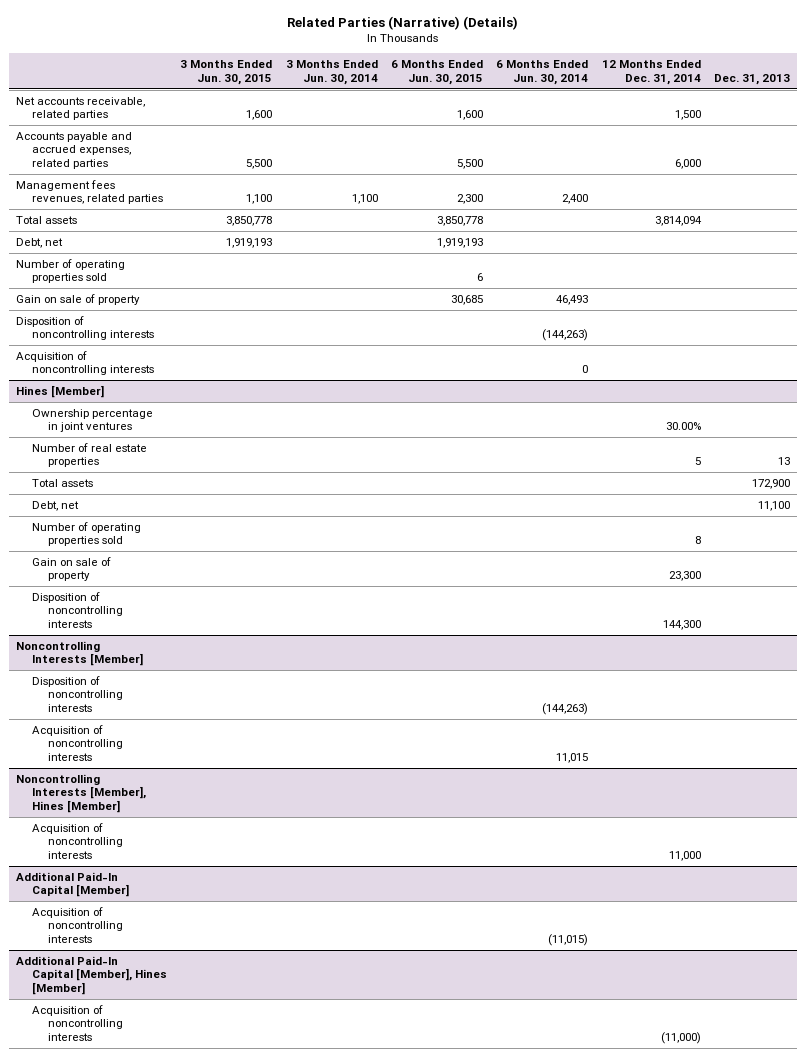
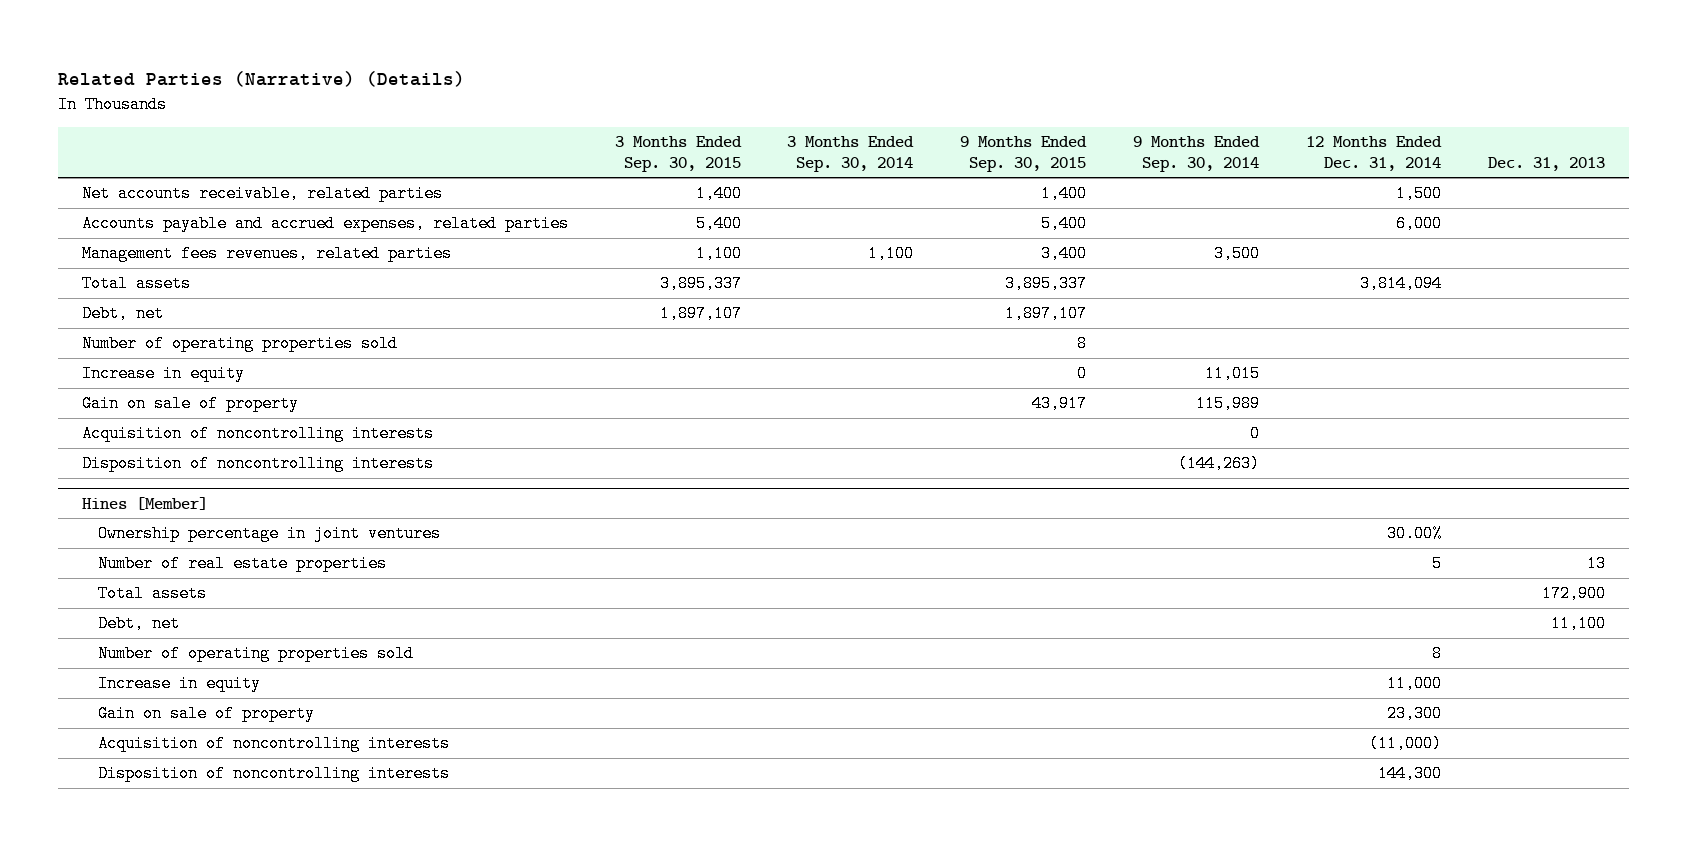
[180,60,273,85] 3 Months Ended Jun. 30, 2015 -> none
[285,60,378,85] 3 Months Ended Jun. 30, 2014 -> none
[390,60,483,85] 6 Months Ended Jun. 30, 2015 -> none
[496,60,589,85] 6 Months Ended Jun. 30, 2014 -> none
none -> [614,135,742,172] 3 Months Ended Sep. 30, 2015
none -> [787,135,915,172] 3 Months Ended Sep. 30, 2014
none -> [960,135,1088,172] 9 Months Ended Sep. 30, 2015
none -> [1133,135,1261,172] 9 Months Ended Sep. 30, 2014
none -> [81,365,245,383] Increase in equity
[15,316,154,341] Disposition of noncontrolling interests -> [81,455,434,473] Disposition of noncontrolling interests
none -> [98,675,262,693] Increase in equity
none -> [98,735,451,753] Acquisition of noncontrolling interests
[15,641,143,667] Noncontrolling Interests [Member] -> none
[31,676,123,712] Disposition of noncontrolling interests -> none
[31,725,123,761] Acquisition of noncontrolling interests -> none
[15,774,146,813] Noncontrolling Interests [Member], Hines [Member] -> none
[31,823,123,859] Acquisition of noncontrolling interests -> none
[15,872,129,898] Additional Paid-In Capital [Member] -> none
[31,907,123,943] Acquisition of noncontrolling interests -> none
[15,956,167,995] Additional Paid-In Capital [Member], Hines [Member] -> none
[31,1005,123,1041] Acquisition of noncontrolling interests -> none

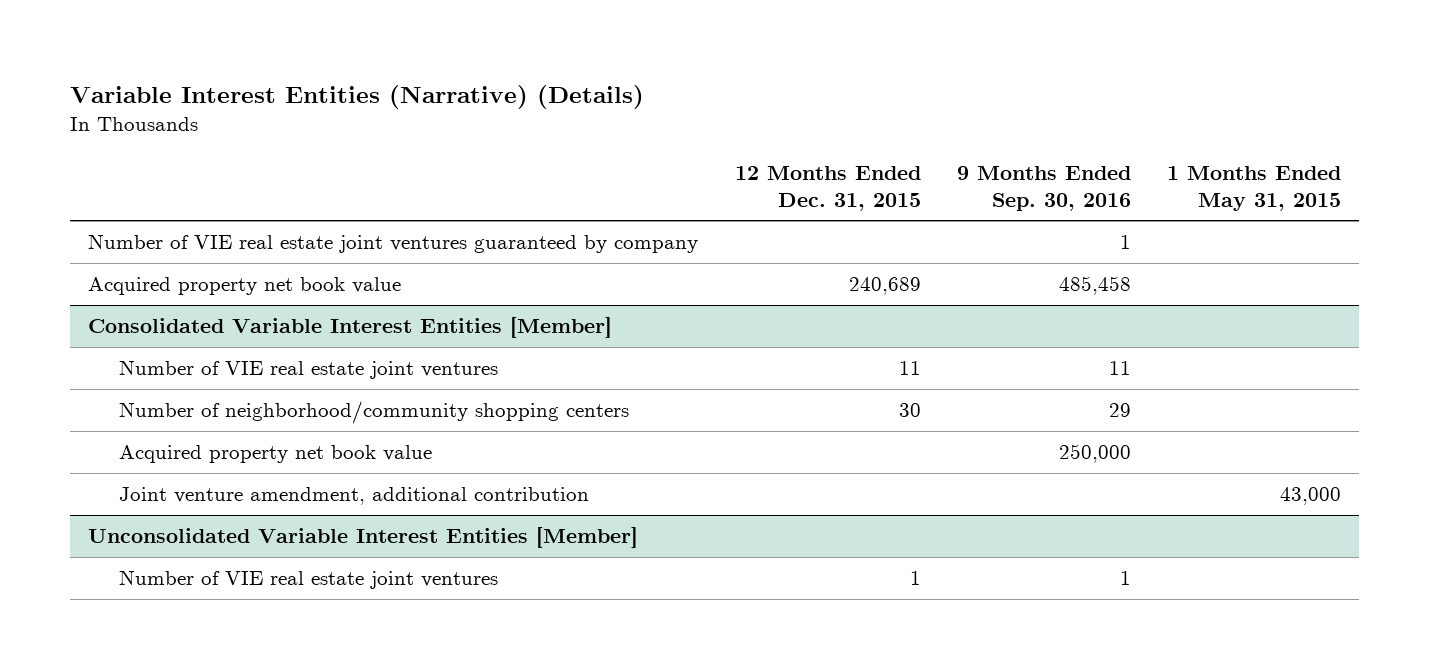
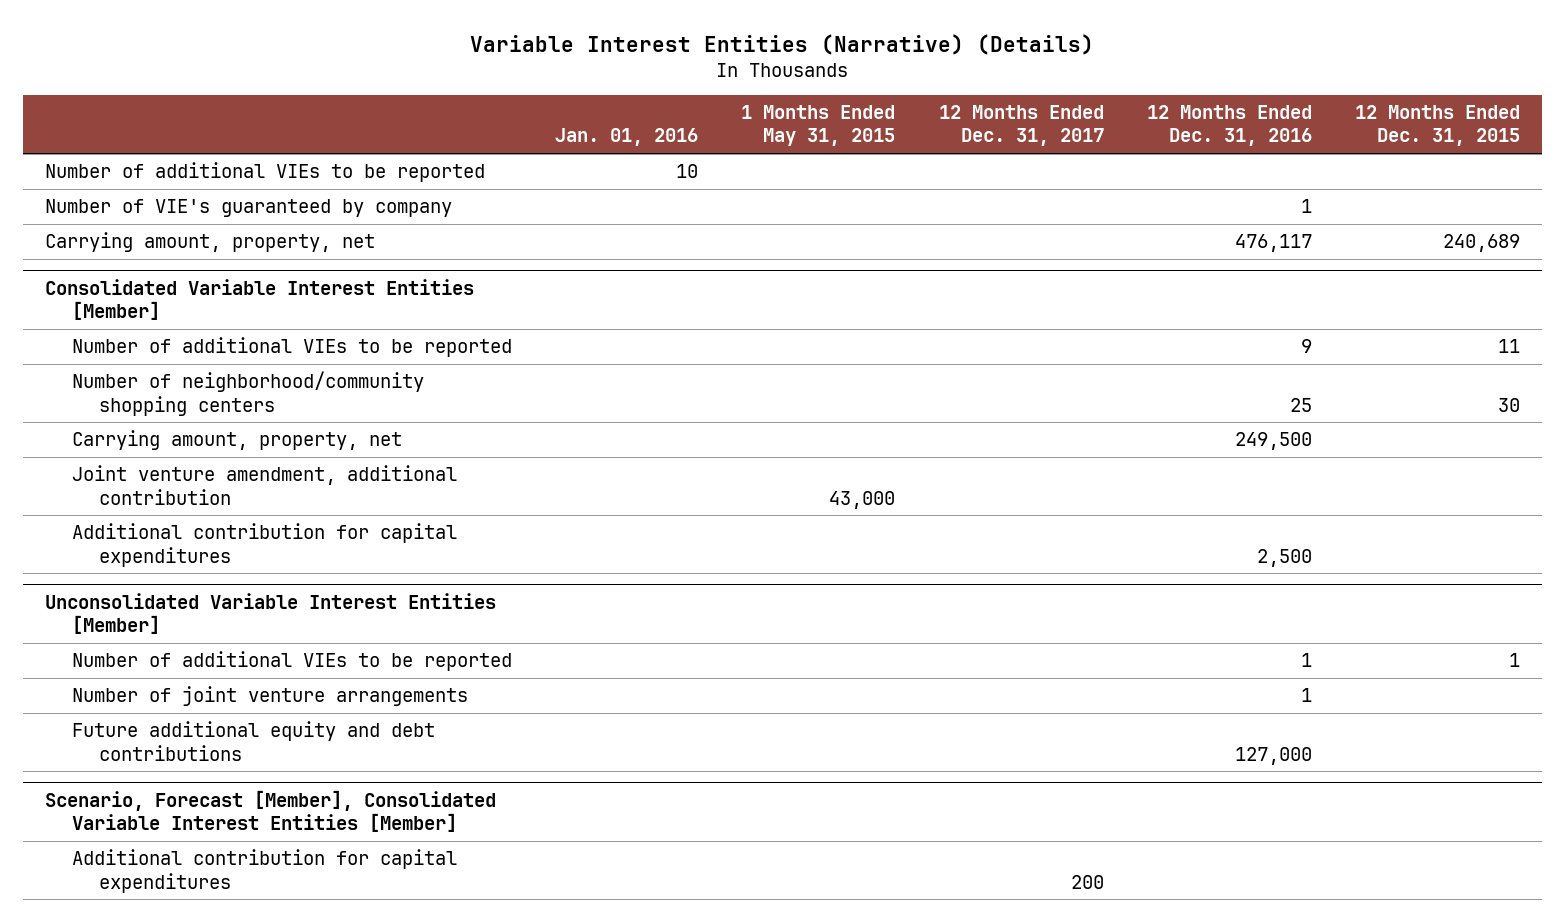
[956,165,1131,211] 9 Months Ended Sep. 30, 2016 -> none
none -> [555,128,699,147] Jan. 01, 2016
none -> [938,104,1104,147] 12 Months Ended Dec. 31, 2017
none -> [1146,104,1312,147] 12 Months Ended Dec. 31, 2016
none -> [44,162,485,183] Number of additional VIEs to be reported
[88,234,699,254] Number of VIE real estate joint ventures guaranteed by company -> [44,199,452,218] Number of VIE's guaranteed by company
[88,277,402,296] Acquired property net book value -> [44,232,375,253] Carrying amount, property, net
[118,360,498,380] Number of VIE real estate joint ventures -> [71,337,512,358] Number of additional VIEs to be reported
[118,445,432,464] Acquired property net book value -> [71,430,402,451] Carrying amount, property, net
none -> [71,523,457,567] Additional contribution for capital expenditures
[118,570,498,590] Number of VIE real estate joint ventures -> [71,651,512,672] Number of additional VIEs to be reported
none -> [71,686,468,707] Number of joint venture arrangements
none -> [71,721,435,761] Future additional equity and debt contributions
none -> [44,789,496,833] Scenario, Forecast [Member], Consolidated Variable Interest Entities [Member]
none -> [71,849,457,893] Additional contribution for capital expenditures

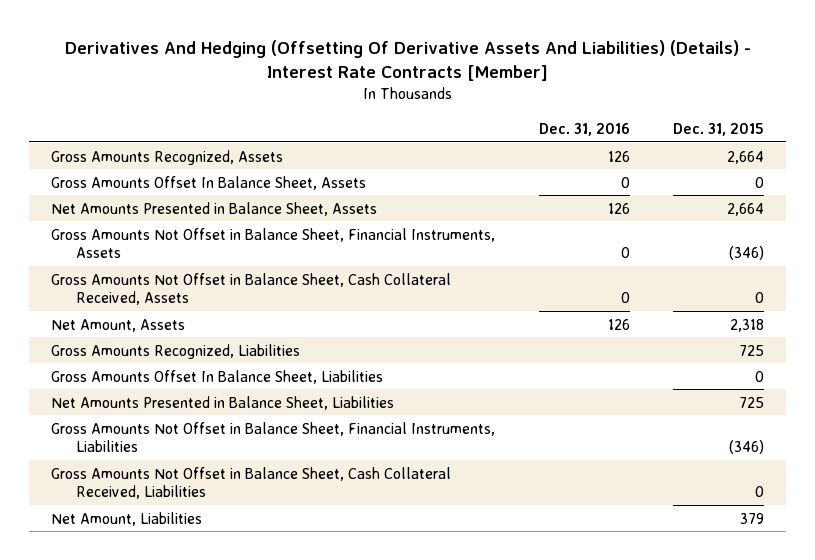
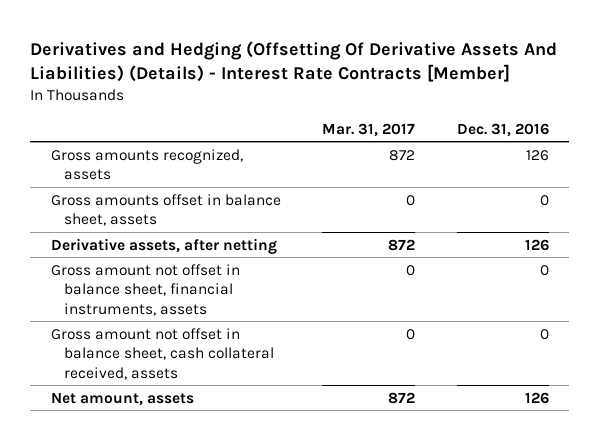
[64,39,751,82] Derivatives And Hedging (Offsetting Of Derivative Assets And Liabilities) (Details) - Interest Rate Contracts [Member] -> [30,40,558,83] Derivatives and Hedging (Offsetting Of Derivative Assets And Liabilities) (Details) - Interest Rate Contracts [Member]
[672,122,764,136] Dec. 31, 2015 -> none
none -> [322,122,416,137] Mar. 31, 2017
[51,343,301,359] Gross Amounts Recognized, Liabilities -> none
[51,369,384,384] Gross Amounts Offset In Balance Sheet, Liabilities -> none
[51,395,395,410] Net Amounts Presented in Balance Sheet, Liabilities -> none
[51,421,496,453] Gross Amounts Not Offset in Balance Sheet, Financial Instruments, Liabilities -> none
[51,466,452,500] Gross Amounts Not Offset in Balance Sheet, Cash Collateral Received, Liabilities -> none
[51,511,203,526] Net Amount, Liabilities -> none
[51,149,284,165] Gross Amounts Recognized, Assets -> [50,148,243,181] Gross amounts recognized, assets
[51,175,367,190] Gross Amounts Offset In Balance Sheet, Assets -> [50,193,281,227] Gross amounts offset in balance sheet, assets
[51,201,378,216] Net Amounts Presented in Balance Sheet, Assets -> [50,237,277,254] Derivative assets, after netting
[51,227,496,259] Gross Amounts Not Offset in Balance Sheet, Financial Instruments, Assets -> [50,263,240,316] Gross amount not offset in balance sheet, financial instruments, assets
[51,272,452,306] Gross Amounts Not Offset in Balance Sheet, Cash Collateral Received, Assets -> [50,327,275,380] Gross amount not offset in balance sheet, cash collateral received, assets
[51,318,186,332] Net Amount, Assets -> [50,391,194,406] Net amount, assets

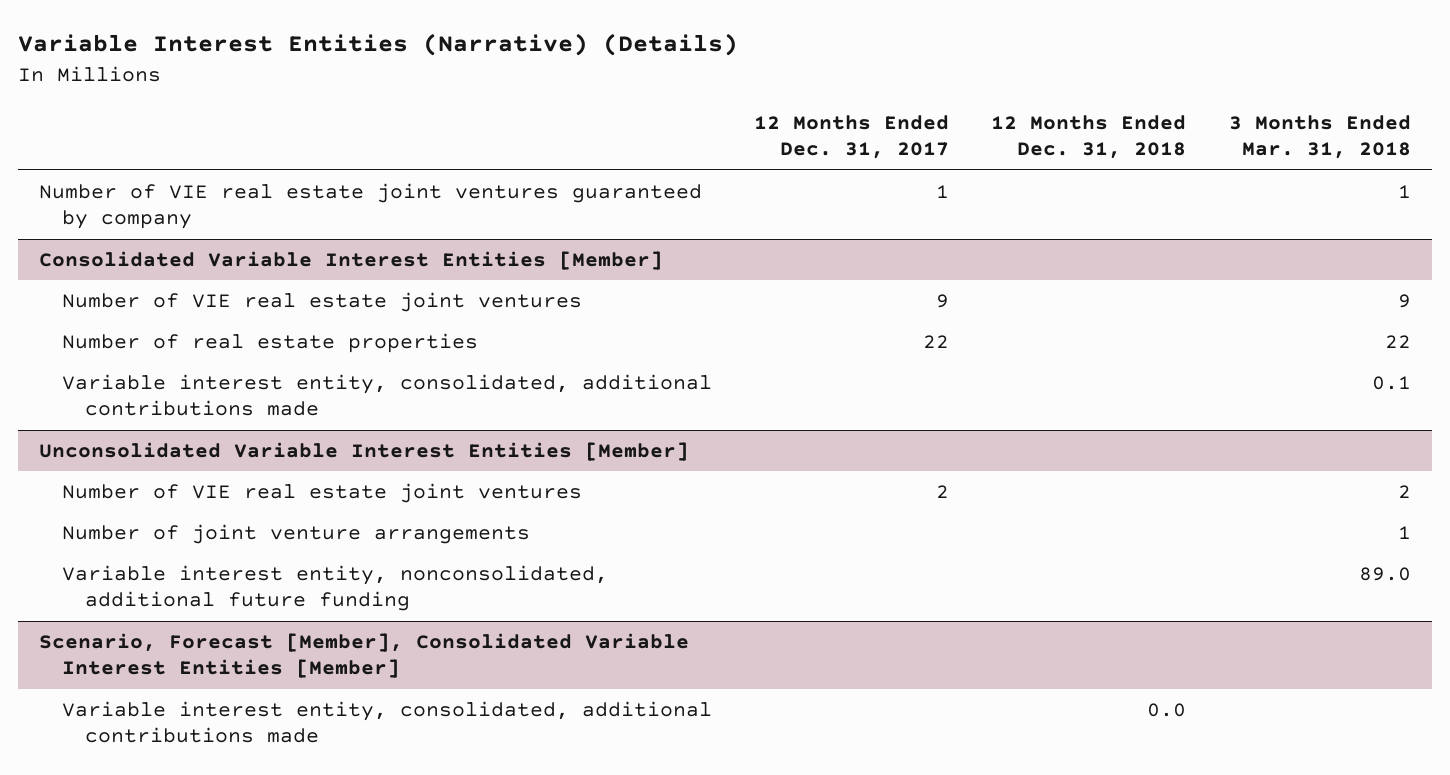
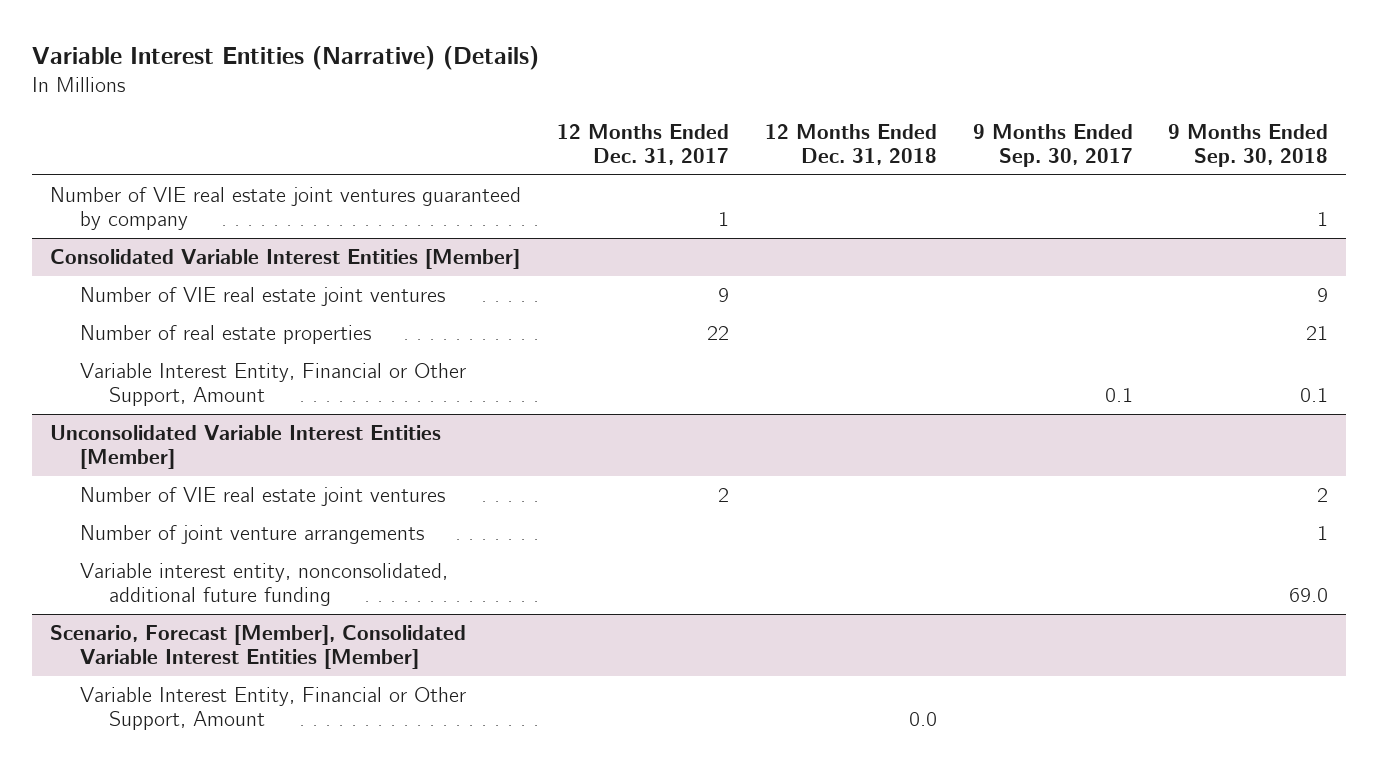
[1228,115,1411,160] 3 Months Ended Mar. 31, 2018 -> none
none -> [972,123,1133,167] 9 Months Ended Sep. 30, 2017
none -> [1168,123,1329,167] 9 Months Ended Sep. 30, 2018
[61,373,712,417] Variable interest entity, consolidated, additional contributions made -> none
none -> [79,362,466,407] Variable Interest Entity, Financial or Other Support, Amount
[61,700,712,744] Variable interest entity, consolidated, additional contributions made -> none
none -> [79,686,466,731] Variable Interest Entity, Financial or Other Support, Amount

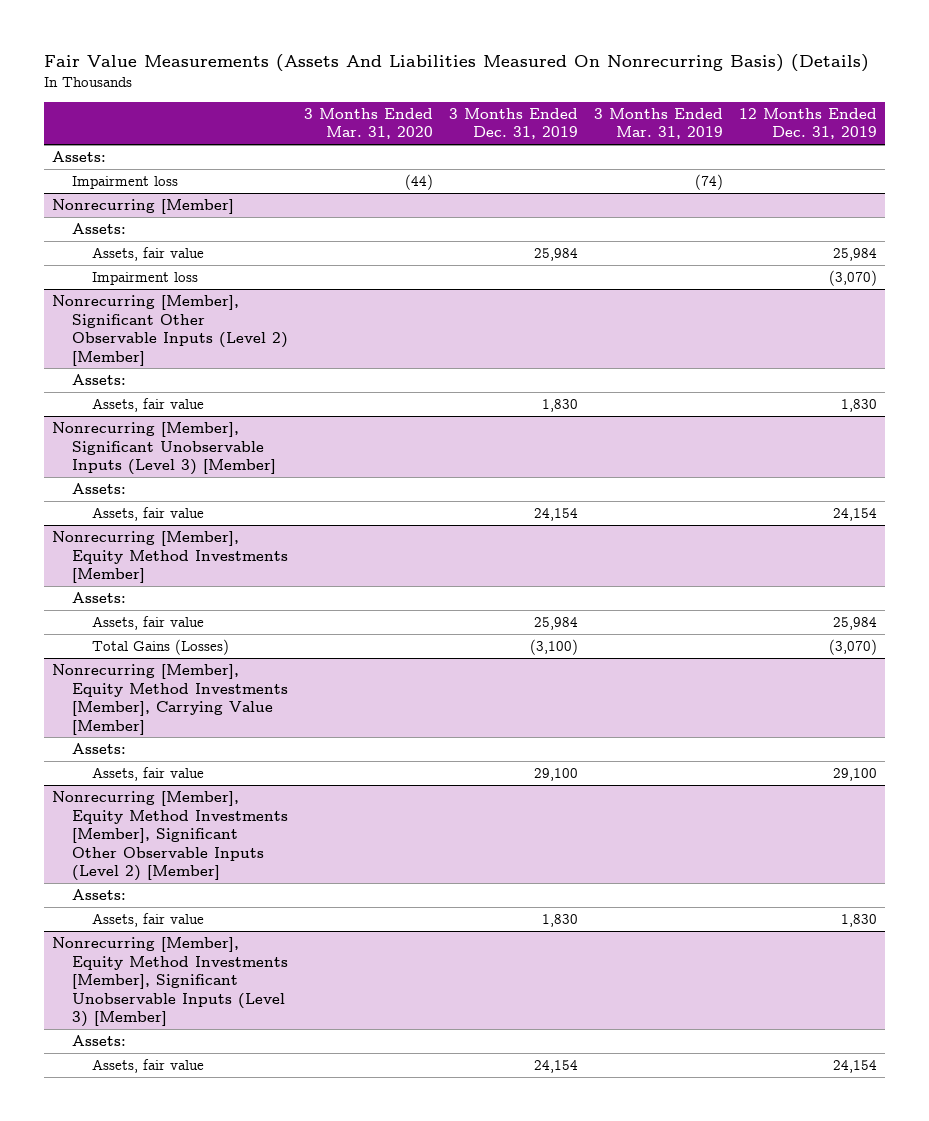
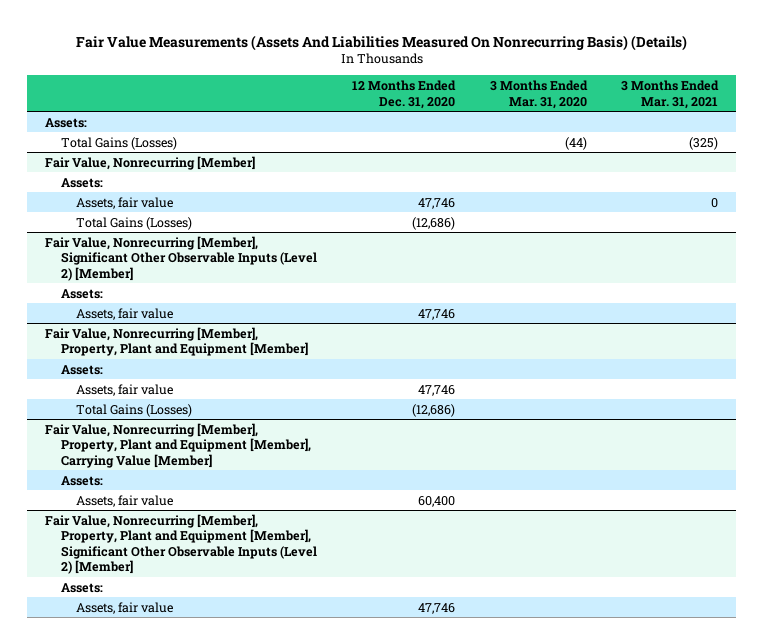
[448,107,578,140] 3 Months Ended Dec. 31, 2019 -> none
[593,107,723,140] 3 Months Ended Mar. 31, 2019 -> none
[738,107,877,140] 12 Months Ended Dec. 31, 2019 -> none
none -> [351,80,456,109] 12 Months Ended Dec. 31, 2020
none -> [621,80,720,109] 3 Months Ended Mar. 31, 2021
[71,176,178,190] Impairment loss -> [60,136,177,150] Total Gains (Losses)
[51,199,234,215] Nonrecurring [Member] -> [44,155,255,170] Fair Value, Nonrecurring [Member]
[91,272,198,286] Impairment loss -> [76,216,193,230] Total Gains (Losses)
[51,295,288,366] Nonrecurring [Member], Significant Other Observable Inputs (Level 2) [Member] -> [44,235,317,281] Fair Value, Nonrecurring [Member], Significant Other Observable Inputs (Level 2) [Member]
[51,422,276,476] Nonrecurring [Member], Significant Unobservable Inputs (Level 3) [Member] -> none
[71,483,126,495] Assets: -> none
[91,507,204,522] Assets, fair value -> none
[51,531,288,584] Nonrecurring [Member], Equity Method Investments [Member] -> none
[71,592,126,604] Assets: -> none
[91,616,204,631] Assets, fair value -> none
[91,639,229,656] Total Gains (Losses) -> none
[51,664,288,735] Nonrecurring [Member], Equity Method Investments [Member], Carrying Value [Member] -> none
[71,743,126,755] Assets: -> none
[91,767,204,782] Assets, fair value -> none
[51,791,288,882] Nonrecurring [Member], Equity Method Investments [Member], Significant Other Observable Inputs (Level 2) [Member] -> none
[71,889,126,901] Assets: -> none
[91,913,204,928] Assets, fair value -> none
[51,937,288,1028] Nonrecurring [Member], Equity Method Investments [Member], Significant Unobservable Inputs (Level 3) [Member] -> none
[71,1035,126,1047] Assets: -> none
[91,1059,204,1074] Assets, fair value -> none
none -> [44,326,308,357] Fair Value, Nonrecurring [Member], Property, Plant and Equipment [Member]
none -> [60,364,103,375] Assets:
none -> [76,383,174,396] Assets, fair value
none -> [76,403,193,417] Total Gains (Losses)
none -> [44,422,311,468] Fair Value, Nonrecurring [Member], Property, Plant and Equipment [Member], Carrying Value [Member]
none -> [60,475,103,486] Assets:
none -> [76,494,174,507] Assets, fair value
none -> [44,513,317,575] Fair Value, Nonrecurring [Member], Property, Plant and Equipment [Member], Significant Other Observable Inputs (Level 2) [Member]
none -> [60,582,103,593] Assets:
none -> [76,601,174,614] Assets, fair value

